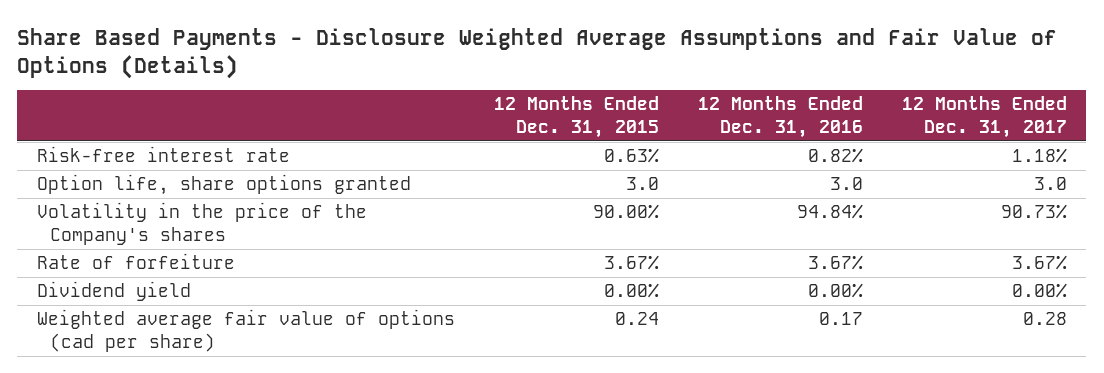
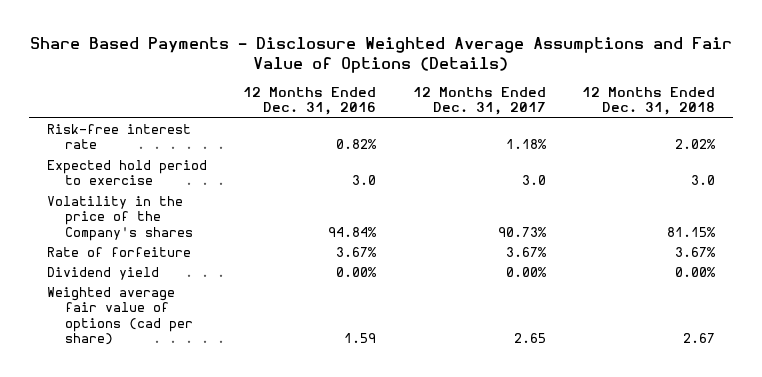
[493,96,659,139] 12 Months Ended Dec. 31, 2015 -> none
none -> [581,87,715,116] 12 Months Ended Dec. 31, 2018
[36,174,411,196] Option life, share options granted -> [47,160,208,186] Expected hold period to exercise
[818,312,863,326] 0.17 -> [344,332,377,343] 1.59
[1022,312,1067,326] 0.28 -> [513,332,546,343] 2.65

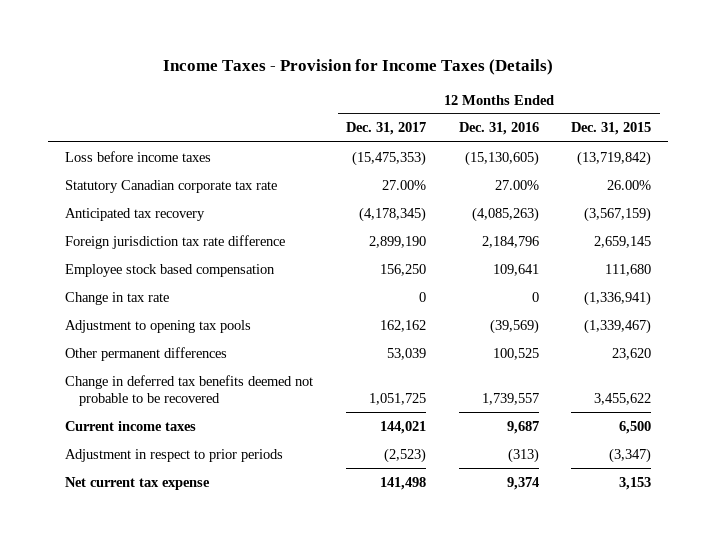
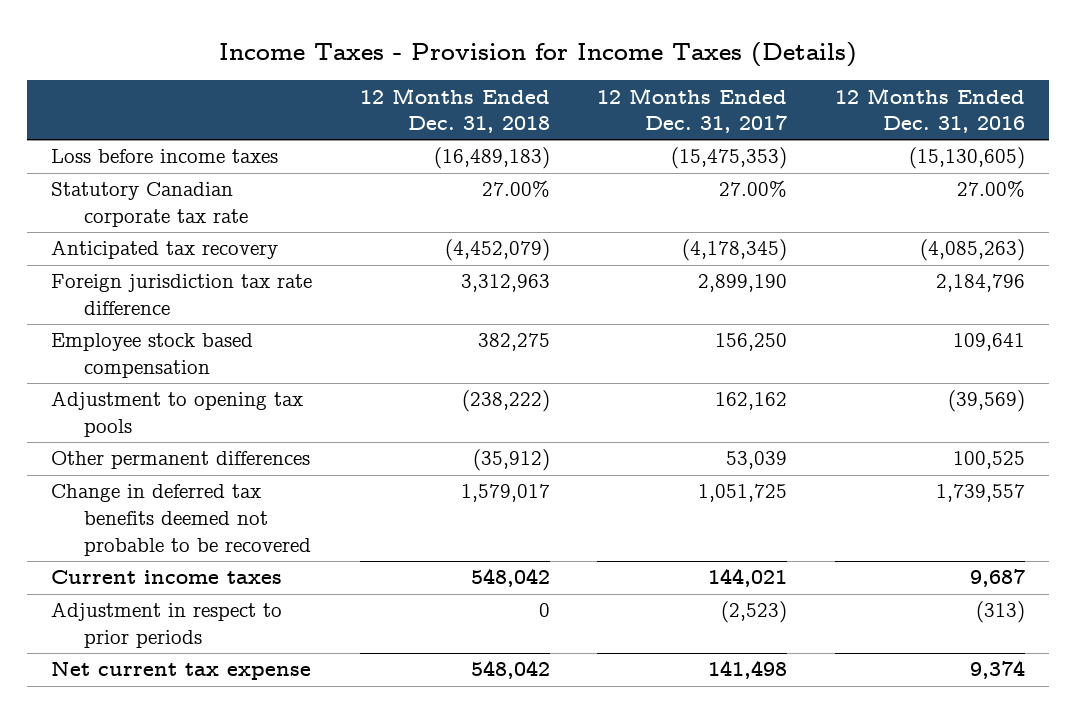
[571,122,652,136] Dec. 31, 2015 -> none
none -> [359,87,550,134] 12 Months Ended Dec. 31, 2018
[64,291,169,305] Change in tax rate -> none

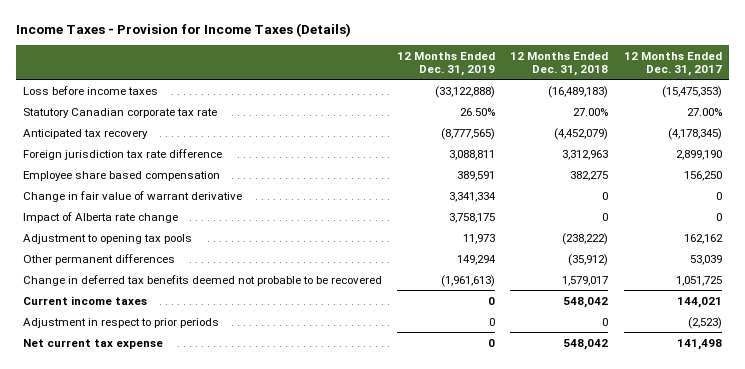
[834,87,1025,134] 12 Months Ended Dec. 31, 2016 -> none
none -> [397,51,496,77] 12 Months Ended Dec. 31, 2019
[51,333,254,379] Employee stock based compensation -> [23,170,221,181] Employee share based compensation
none -> [23,190,243,202] Change in fair value of warrant derivative
none -> [23,211,179,223] Impact of Alberta rate change

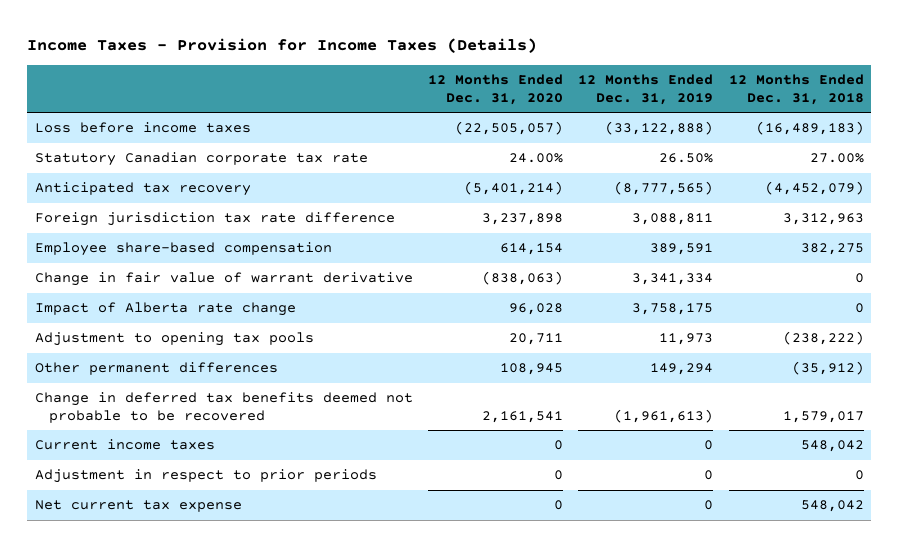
[623,51,722,77] 12 Months Ended Dec. 31, 2017 -> none
none -> [427,74,563,106] 12 Months Ended Dec. 31, 2020
[23,170,221,181] Employee share based compensation -> [34,242,332,257] Employee share-based compensation

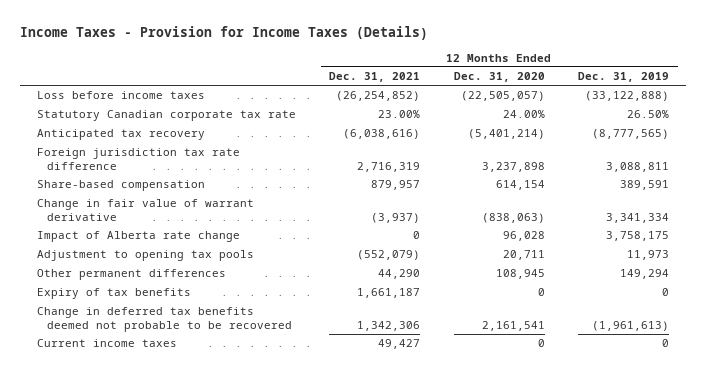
[728,74,864,106] 12 Months Ended Dec. 31, 2018 -> none
none -> [329,72,421,83] Dec. 31, 2021
[34,242,332,257] Employee share-based compensation -> [36,180,205,192] Share-based compensation
none -> [36,288,191,300] Expiry of tax benefits
[34,469,377,484] Adjustment in respect to prior periods -> none
[34,500,242,513] Net current tax expense -> none

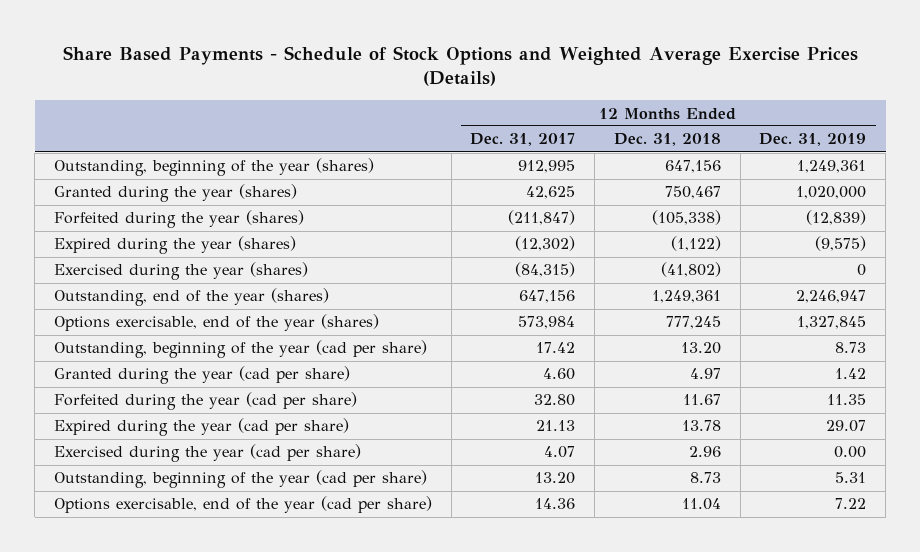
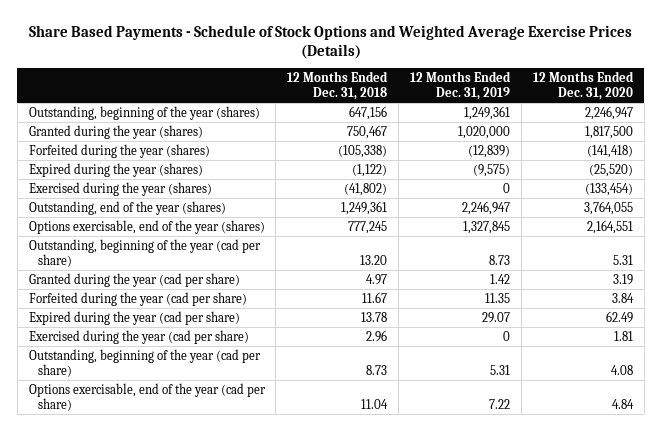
[470,133,576,147] Dec. 31, 2017 -> none
none -> [532,71,634,100] 12 Months Ended Dec. 31, 2020
[834,446,867,459] 0.00 -> [503,330,511,341] 0

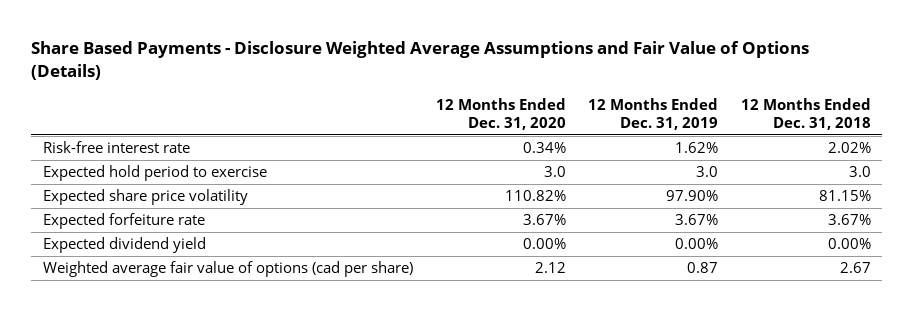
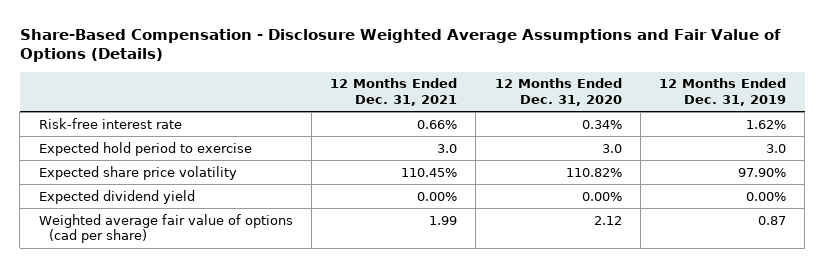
[31,41,810,81] Share Based Payments - Disclosure Weighted Average Assumptions and Fair Value of Options (Details) -> [19,28,781,63] Share-Based Compensation - Disclosure Weighted Average Assumptions and Fair Value of Options (Details)
[741,97,872,131] 12 Months Ended Dec. 31, 2018 -> none
none -> [330,78,458,106] 12 Months Ended Dec. 31, 2021
[42,213,205,230] Expected forfeiture rate -> none

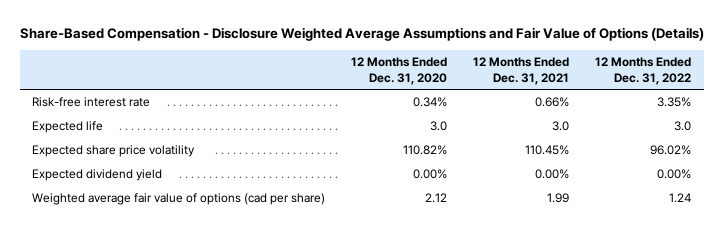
[658,78,786,106] 12 Months Ended Dec. 31, 2019 -> none
none -> [595,57,692,85] 12 Months Ended Dec. 31, 2022
[38,141,252,156] Expected hold period to exercise -> [32,121,104,134] Expected life

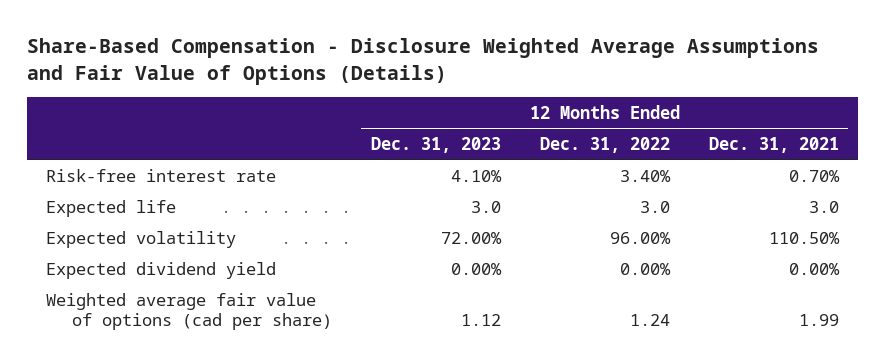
[351,57,448,85] 12 Months Ended Dec. 31, 2020 -> none
none -> [370,136,501,153] Dec. 31, 2023
[535,97,570,108] 0.66% -> [788,169,840,182] 0.70%
[657,97,692,108] 3.35% -> [619,169,671,182] 3.40%
[32,145,196,158] Expected share price volatility -> [46,230,237,248] Expected volatility
[525,145,570,156] 110.45% -> [768,231,840,244] 110.50%
[650,145,692,156] 96.02% -> [609,231,671,244] 96.00%

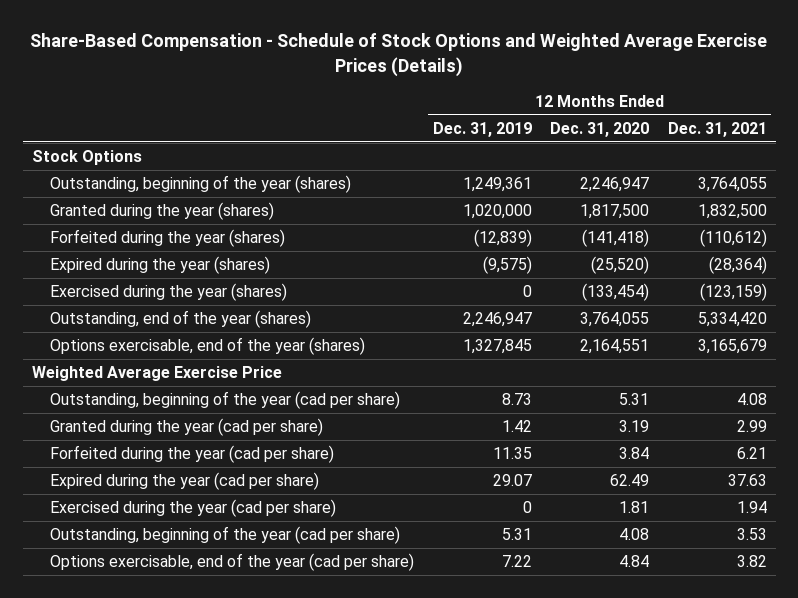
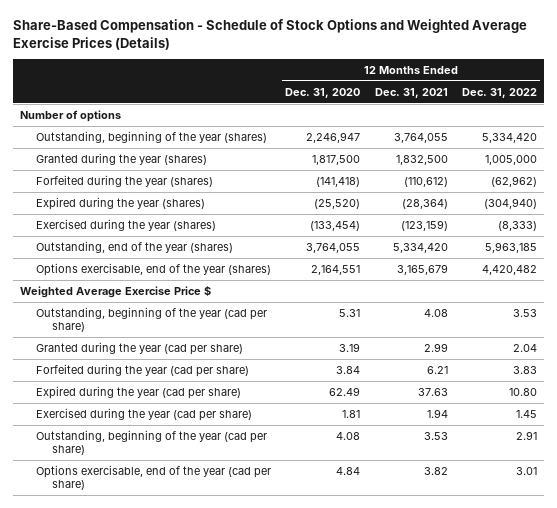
[432,121,532,137] Dec. 31, 2019 -> none
none -> [461,87,537,98] Dec. 31, 2022
[31,150,142,166] Stock Options -> [20,110,122,123] Number of options
[31,366,282,382] Weighted Average Exercise Price -> [20,286,212,299] Weighted Average Exercise Price $

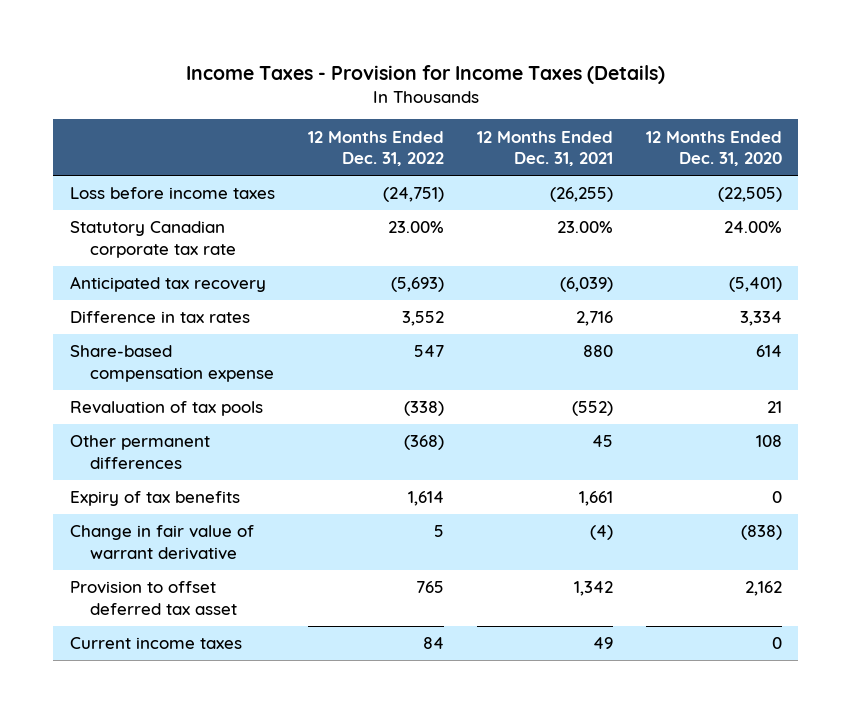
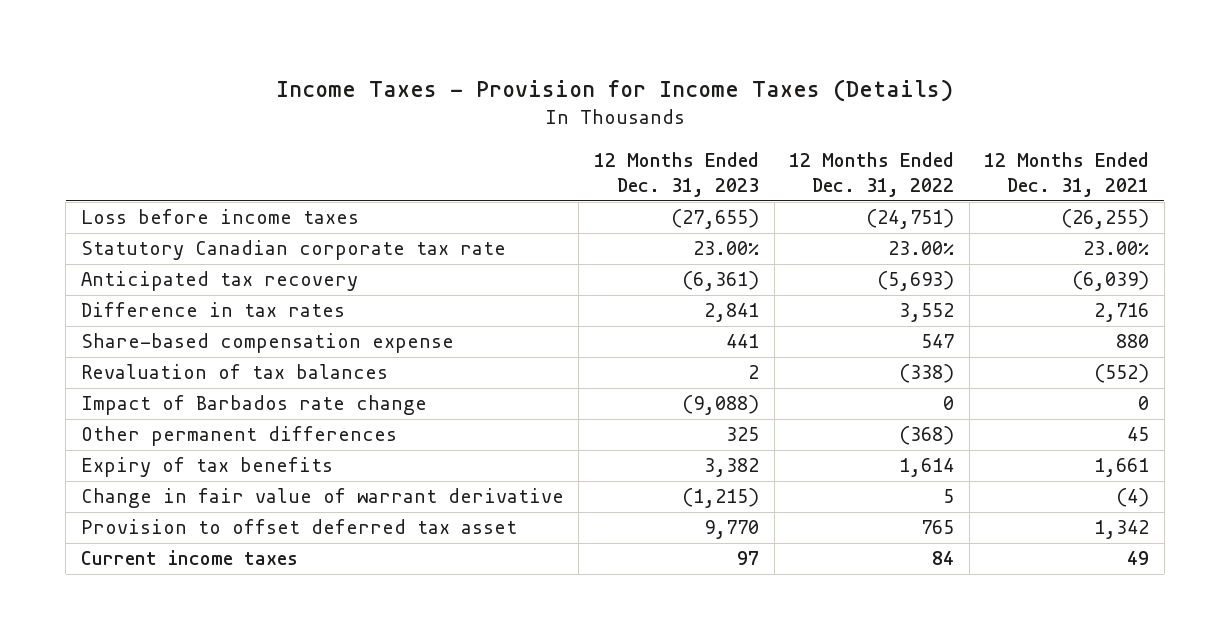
[645,130,782,167] 12 Months Ended Dec. 31, 2020 -> none
none -> [594,151,760,198] 12 Months Ended Dec. 31, 2023
[69,401,263,417] Revaluation of tax pools -> [80,364,388,380] Revaluation of tax balances
none -> [80,395,427,416] Impact of Barbados rate change

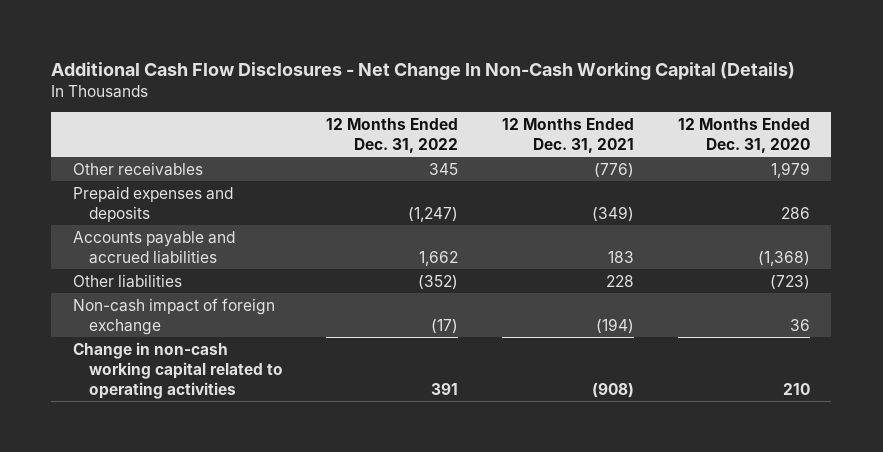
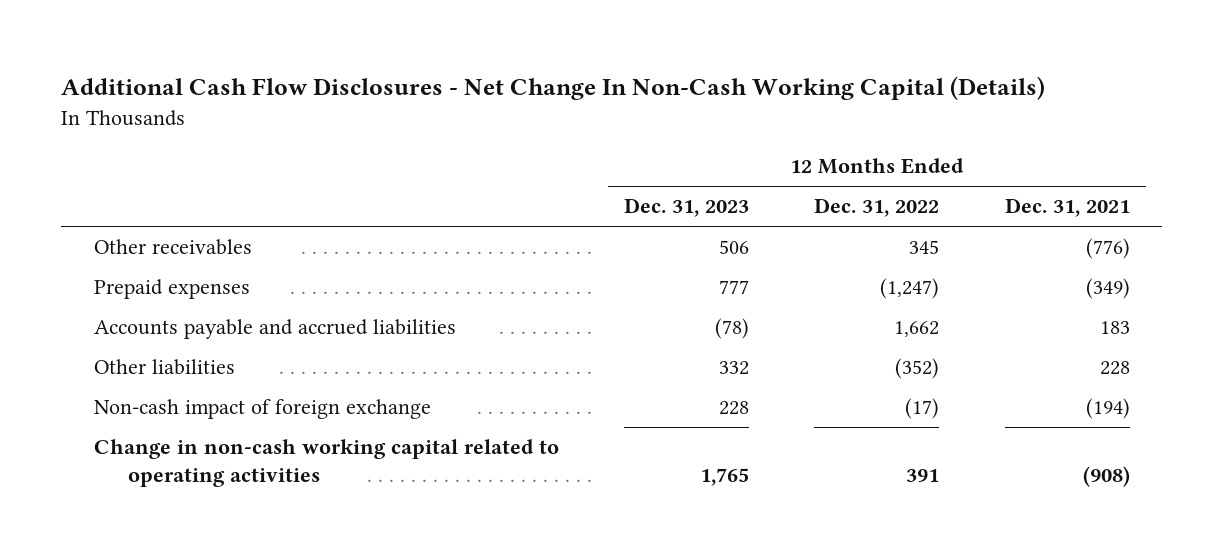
[677,117,810,154] 12 Months Ended Dec. 31, 2020 -> none
none -> [624,198,750,218] Dec. 31, 2023
[73,185,234,222] Prepaid expenses and deposits -> [93,279,250,300] Prepaid expenses

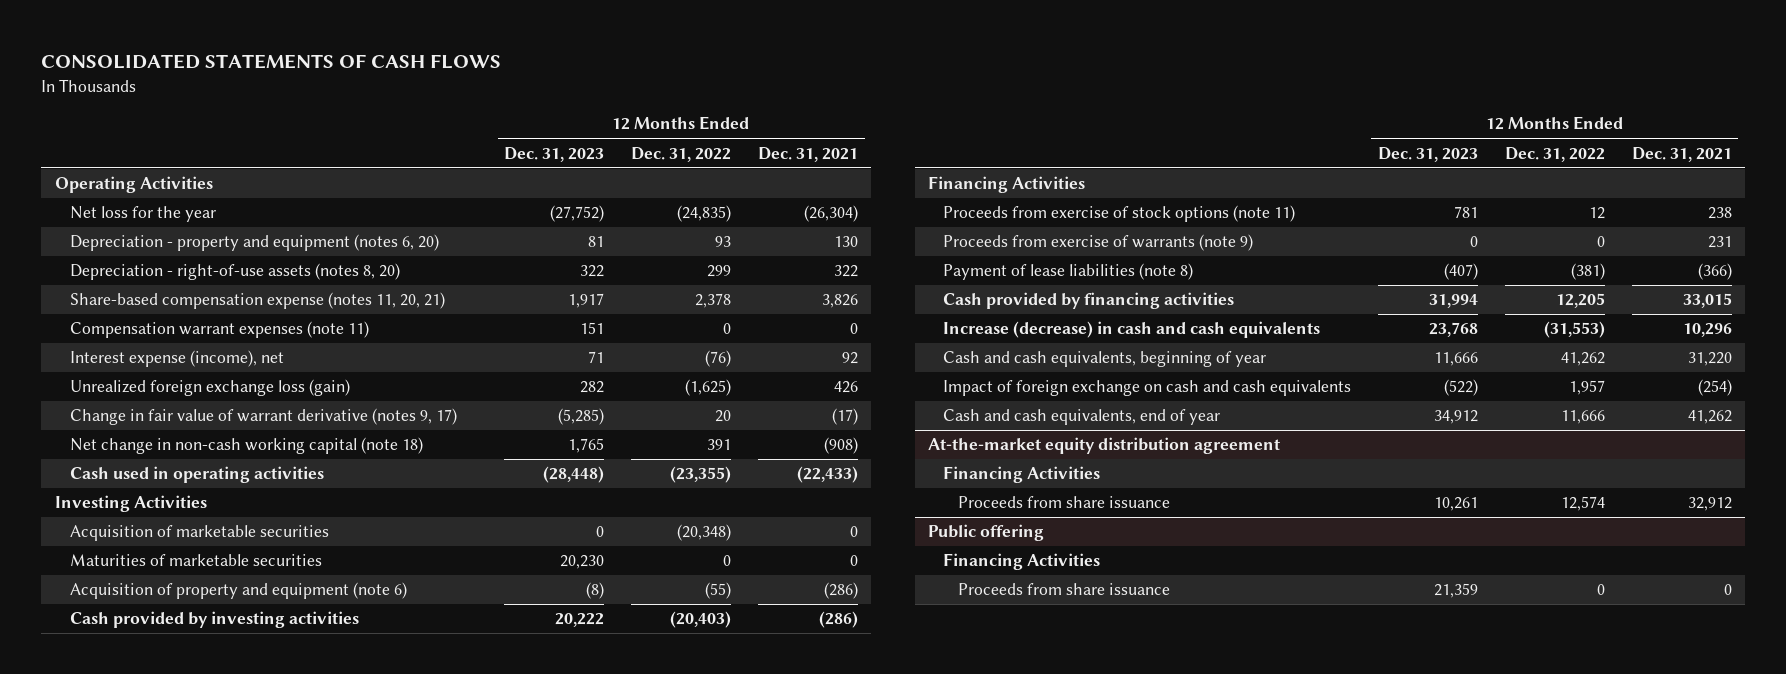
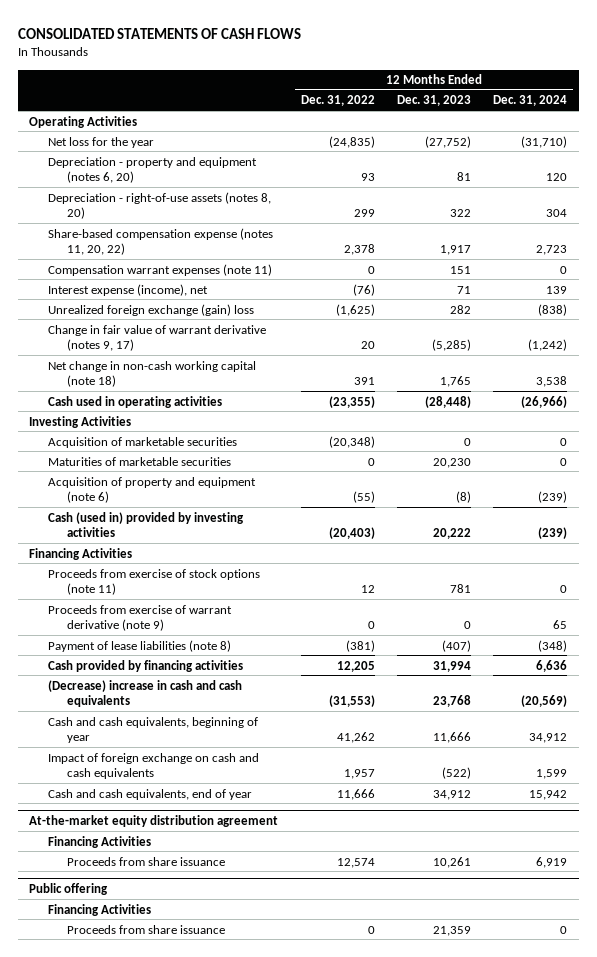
[758,146,859,162] Dec. 31, 2021 -> none
none -> [493,95,568,107] Dec. 31, 2024
[69,292,445,310] Share-based compensation expense (notes 11, 20, 21) -> [47,227,273,256] Share-based compensation expense (notes 11, 20, 22)
[69,379,350,397] Unrealized foreign exchange loss (gain) -> [47,303,254,316] Unrealized foreign exchange (gain) loss
[69,611,359,629] Cash provided by investing activities -> [47,511,244,538] Cash (used in) provided by investing activities
[943,234,1254,252] Proceeds from exercise of warrants (note 9) -> [47,604,232,632] Proceeds from exercise of warrant derivative (note 9)
[943,321,1321,339] Increase (decrease) in cash and cash equivalents -> [47,679,242,708] (Decrease) increase in cash and cash equivalents

